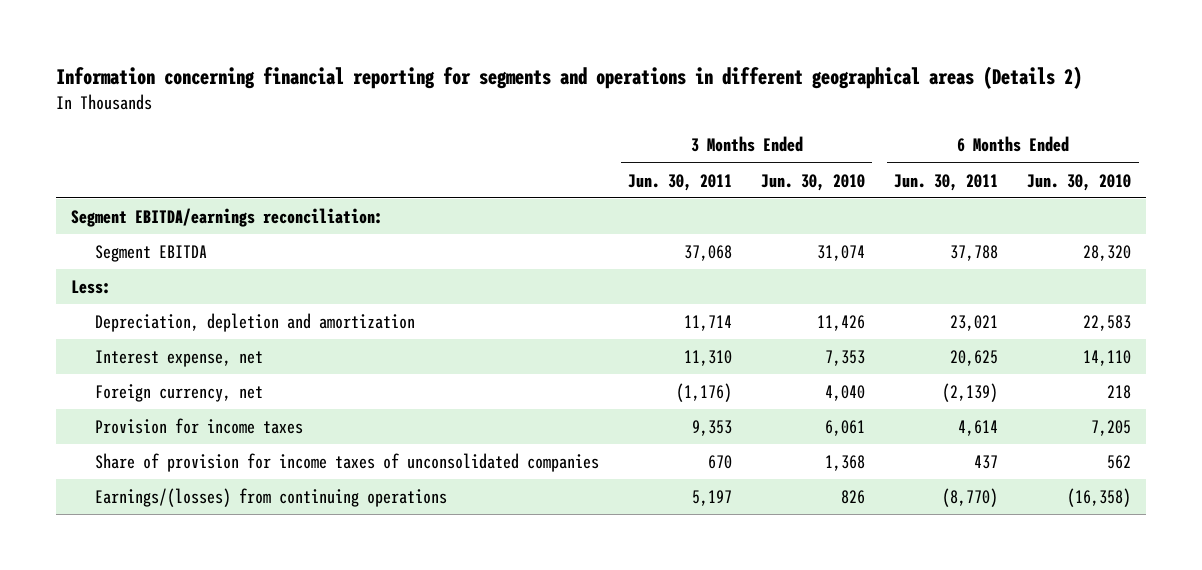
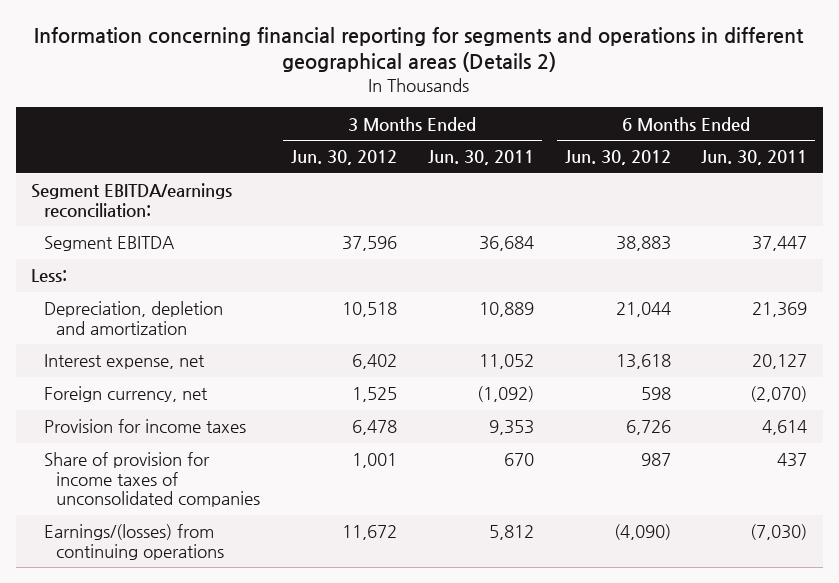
[761,173,866,191] Jun. 30, 2010 -> none
[1027,173,1132,191] Jun. 30, 2010 -> none
none -> [291,150,398,166] Jun. 30, 2012
none -> [564,150,671,166] Jun. 30, 2012
[683,245,732,262] 37,068 -> [478,236,534,252] 36,684
[950,245,999,262] 37,788 -> [752,236,808,252] 37,447
[683,315,732,332] 11,714 -> [478,302,534,318] 10,889
[950,315,999,332] 23,021 -> [752,302,808,318] 21,369
[683,350,732,367] 11,310 -> [478,354,534,370] 11,052
[950,350,999,367] 20,625 -> [752,354,808,370] 20,127
[675,383,732,403] (1,176) -> [476,386,534,403] (1,092)
[942,383,999,403] (2,139) -> [750,386,808,403] (2,070)
[691,490,732,507] 5,197 -> [488,525,534,541] 5,812
[942,488,999,508] (8,770) -> [750,524,808,541] (7,030)

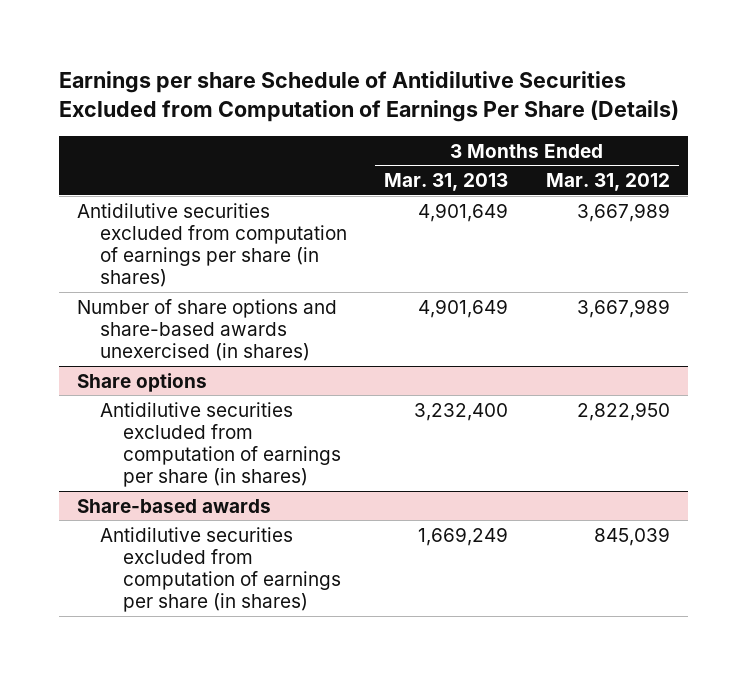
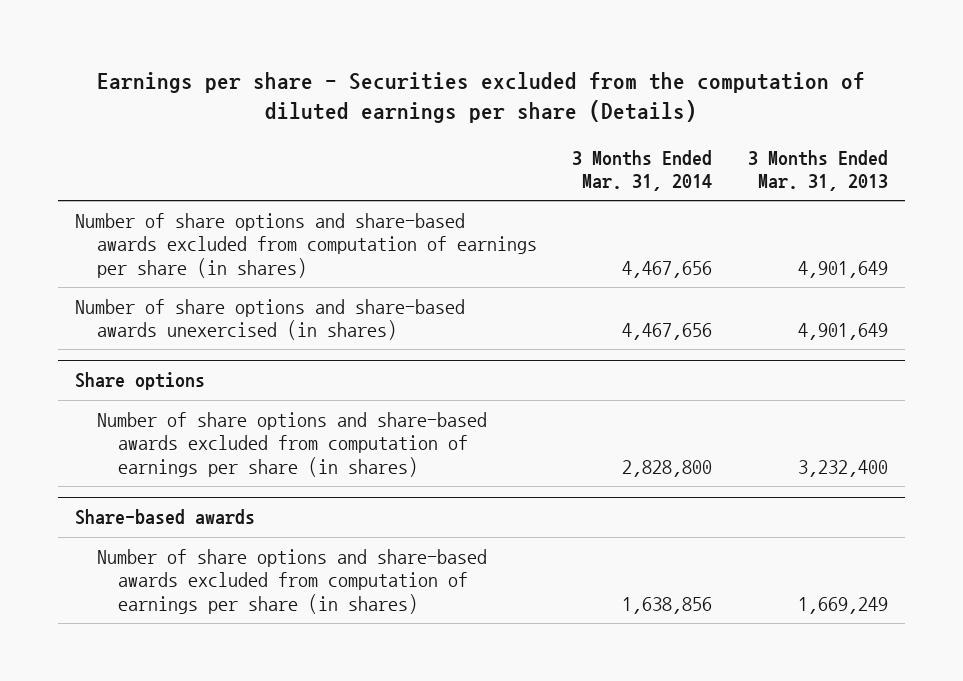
[58,71,679,123] Earnings per share Schedule of Antidilutive Securities Excluded from Computation of Earnings Per Share (Details) -> [97,71,866,124] Earnings per share - Securities excluded from the computation of diluted earnings per share (Details)
[545,173,670,192] Mar. 31, 2012 -> none
none -> [572,149,713,192] 3 Months Ended Mar. 31, 2014
[77,202,348,288] Antidilutive securities excluded from computation of earnings per share (in shares) -> [75,212,537,278] Number of share options and share-based awards excluded from computation of earnings per share (in shares)
[100,401,341,488] Antidilutive securities excluded from computation of earnings per share (in shares) -> [96,411,487,477] Number of share options and share-based awards excluded from computation of earnings per share (in shares)
[100,526,341,613] Antidilutive securities excluded from computation of earnings per share (in shares) -> [96,548,487,614] Number of share options and share-based awards excluded from computation of earnings per share (in shares)

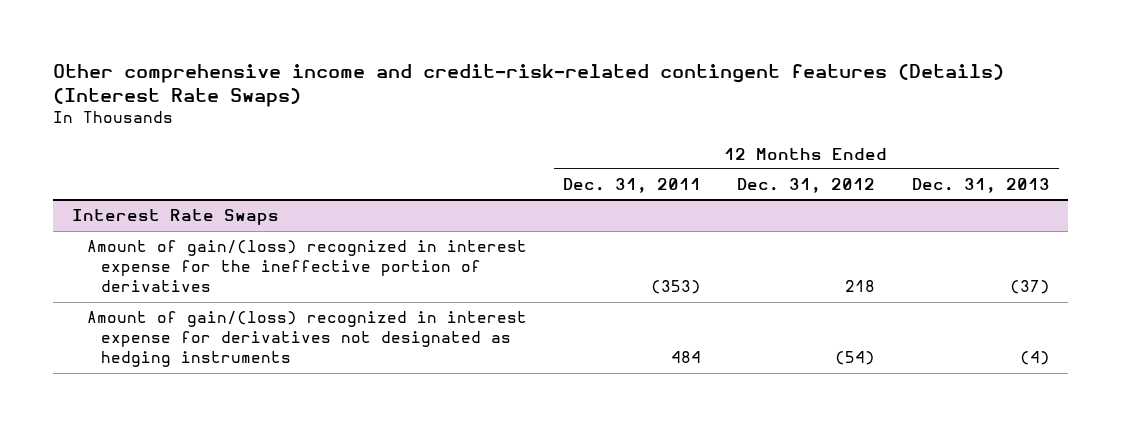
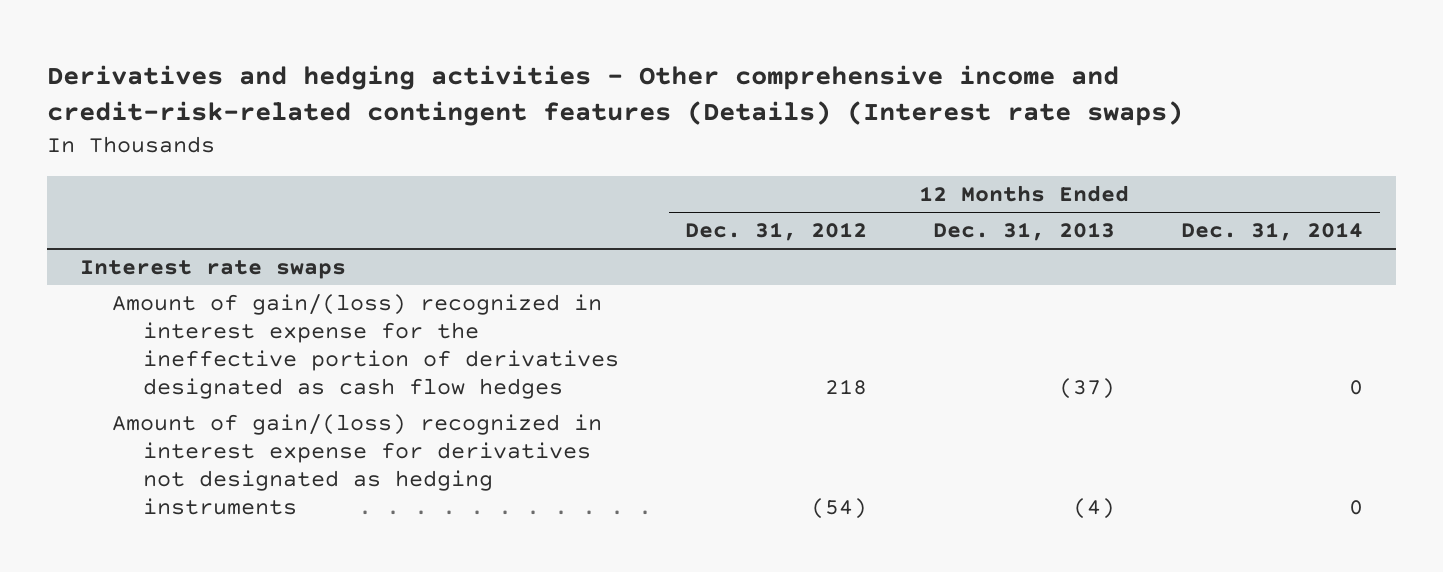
[53,63,1005,107] Other comprehensive income and credit-risk-related contingent features (Details) (Interest Rate Swaps) -> [46,64,1183,127] Derivatives and hedging activities - Other comprehensive income and credit-risk-related contingent features (Details) (Interest rate swaps)
[562,178,701,194] Dec. 31, 2011 -> none
none -> [1181,222,1364,242] Dec. 31, 2014
[71,209,279,226] Interest Rate Swaps -> [79,259,346,279] Interest rate swaps
[86,240,527,293] Amount of gain/(loss) recognized in interest expense for the ineffective portion of derivatives -> [111,293,620,399] Amount of gain/(loss) recognized in interest expense for the ineffective portion of derivatives designated as cash flow hedges

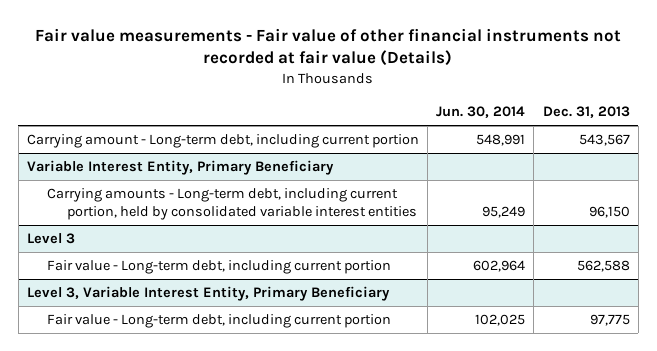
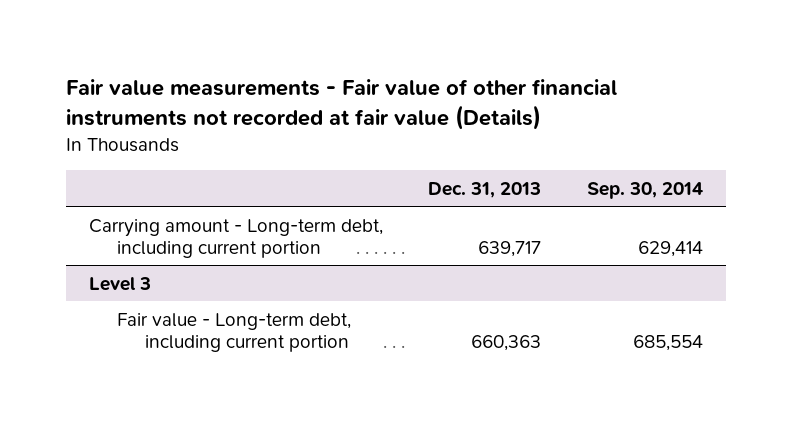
[436,105,526,118] Jun. 30, 2014 -> none
none -> [587,181,704,199] Sep. 30, 2014
[26,160,334,176] Variable Interest Entity, Primary Beneficiary -> none
[46,188,417,220] Carrying amounts - Long-term debt, including current portion, held by consolidated variable interest entities -> none
[578,134,630,147] 543,567 -> [478,240,542,257] 639,717
[26,286,390,302] Level 3, Variable Interest Entity, Primary Beneficiary -> none
[46,314,391,329] Fair value - Long-term debt, including current portion -> none
[576,260,630,273] 562,588 -> [471,334,542,351] 660,363

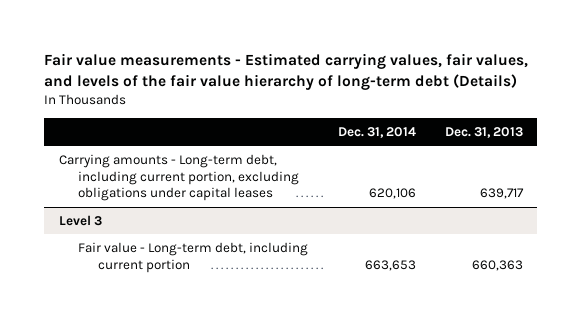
[65,79,617,131] Fair value measurements - Fair value of other financial instruments not recorded at fair value (Details) -> [44,53,529,91] Fair value measurements - Estimated carrying values, fair values, and levels of the fair value hierarchy of long-term debt (Details)
[587,181,704,199] Sep. 30, 2014 -> none
none -> [337,126,416,138] Dec. 31, 2014
[88,218,383,258] Carrying amount - Long-term debt, including current portion -> [59,153,300,202] Carrying amounts - Long-term debt, including current portion, excluding obligations under capital leases

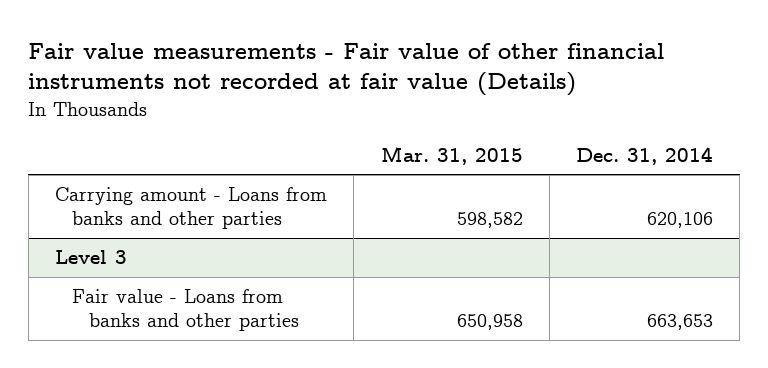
[44,53,529,91] Fair value measurements - Estimated carrying values, fair values, and levels of the fair value hierarchy of long-term debt (Details) -> [28,42,665,97] Fair value measurements - Fair value of other financial instruments not recorded at fair value (Details)
[444,126,523,138] Dec. 31, 2013 -> none
none -> [380,145,523,165] Mar. 31, 2015
[59,153,300,202] Carrying amounts - Long-term debt, including current portion, excluding obligations under capital leases -> [55,187,328,230] Carrying amount - Loans from banks and other parties
[78,241,309,273] Fair value - Long-term debt, including current portion -> [72,289,300,332] Fair value - Loans from banks and other parties

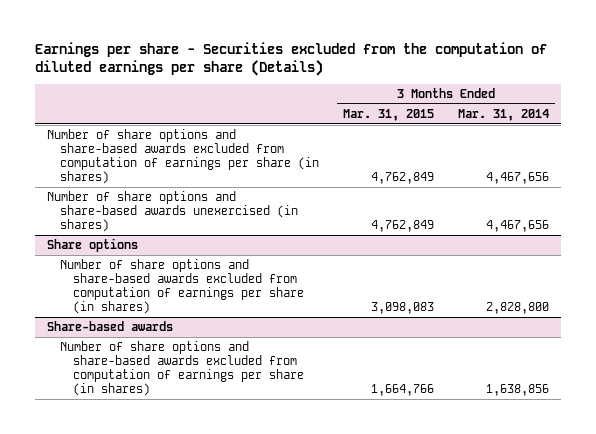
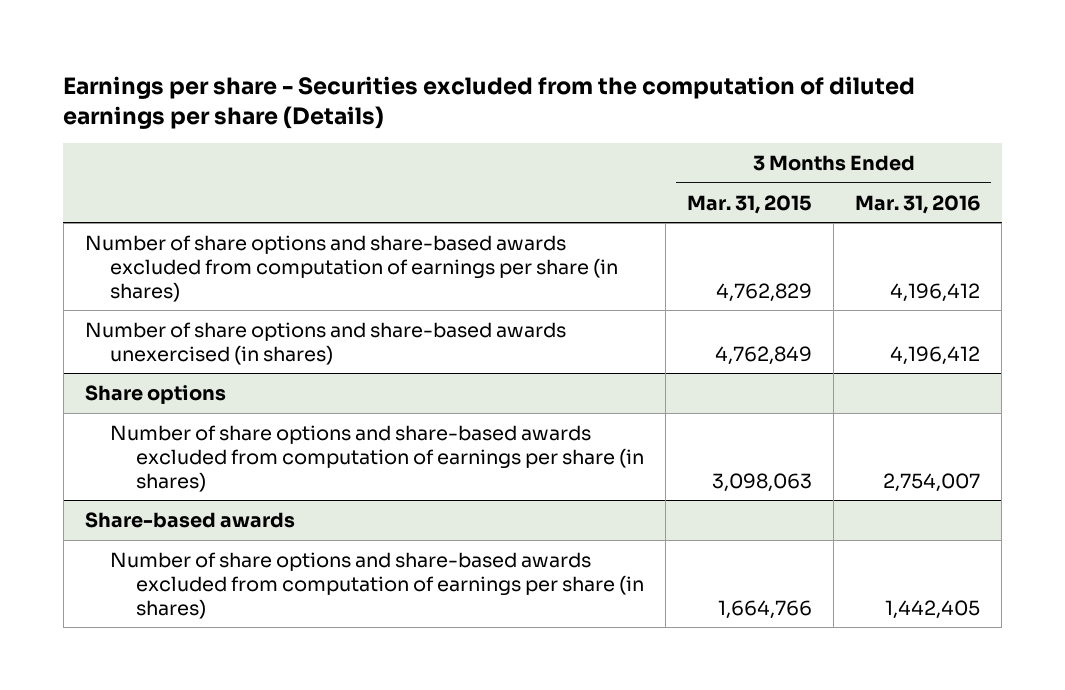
[458,109,550,122] Mar. 31, 2014 -> none
none -> [855,194,981,214] Mar. 31, 2016
[371,172,435,185] 4,762,849 -> [716,282,813,302] 4,762,829
[371,302,435,315] 3,098,083 -> [712,472,813,492] 3,098,063

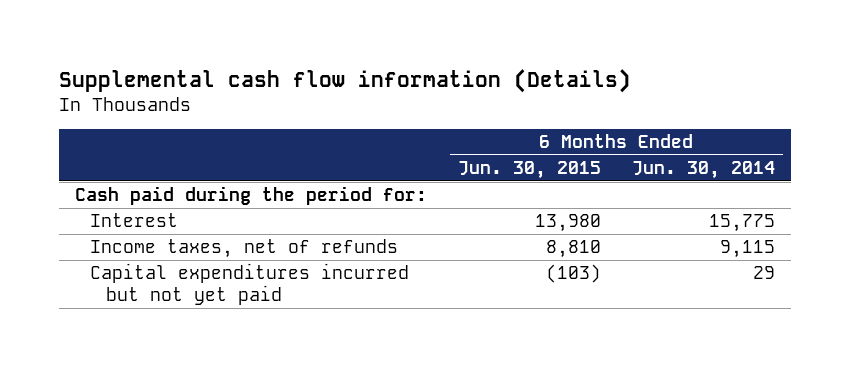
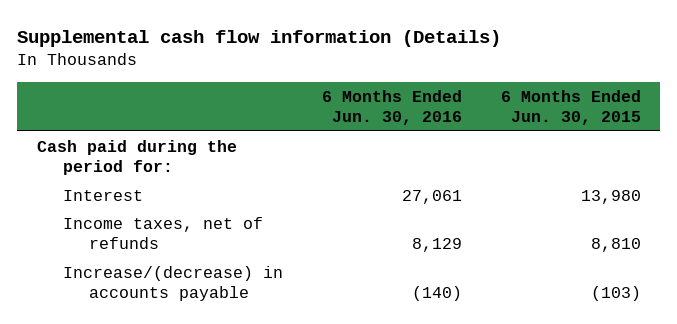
[632,161,776,180] Jun. 30, 2014 -> none
none -> [321,89,462,125] 6 Months Ended Jun. 30, 2016
[90,263,410,305] Capital expenditures incurred but not yet paid -> none
none -> [62,265,283,301] Increase/(decrease) in accounts payable

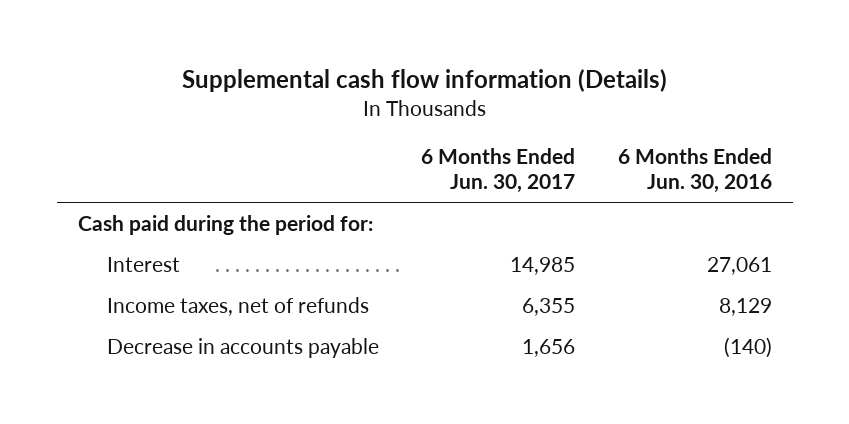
[500,89,641,125] 6 Months Ended Jun. 30, 2015 -> none
none -> [421,147,576,194] 6 Months Ended Jun. 30, 2017
[62,265,283,301] Increase/(decrease) in accounts payable -> [106,337,379,358] Decrease in accounts payable

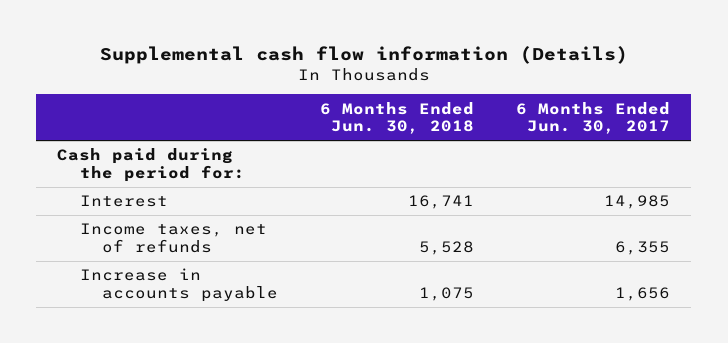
[617,147,772,194] 6 Months Ended Jun. 30, 2016 -> none
none -> [320,101,475,135] 6 Months Ended Jun. 30, 2018
[106,337,379,358] Decrease in accounts payable -> [79,268,279,302] Increase in accounts payable

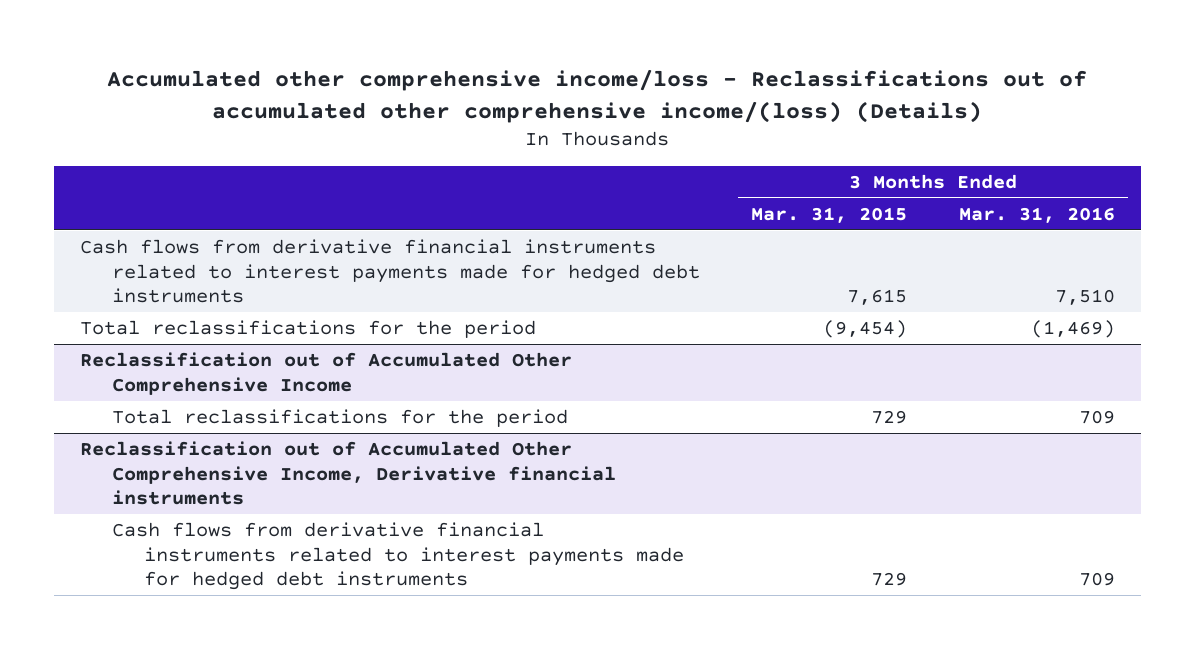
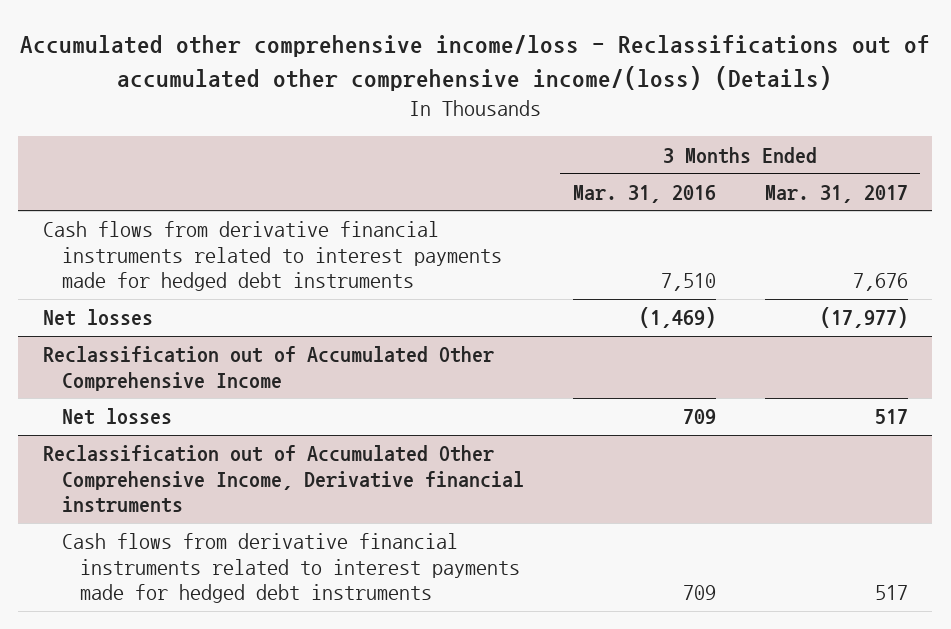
[751,206,908,223] Mar. 31, 2015 -> none
none -> [764,184,908,203] Mar. 31, 2017
[79,320,536,339] Total reclassifications for the period -> [42,309,153,327] Net losses
[111,409,568,428] Total reclassifications for the period -> [61,408,172,426] Net losses

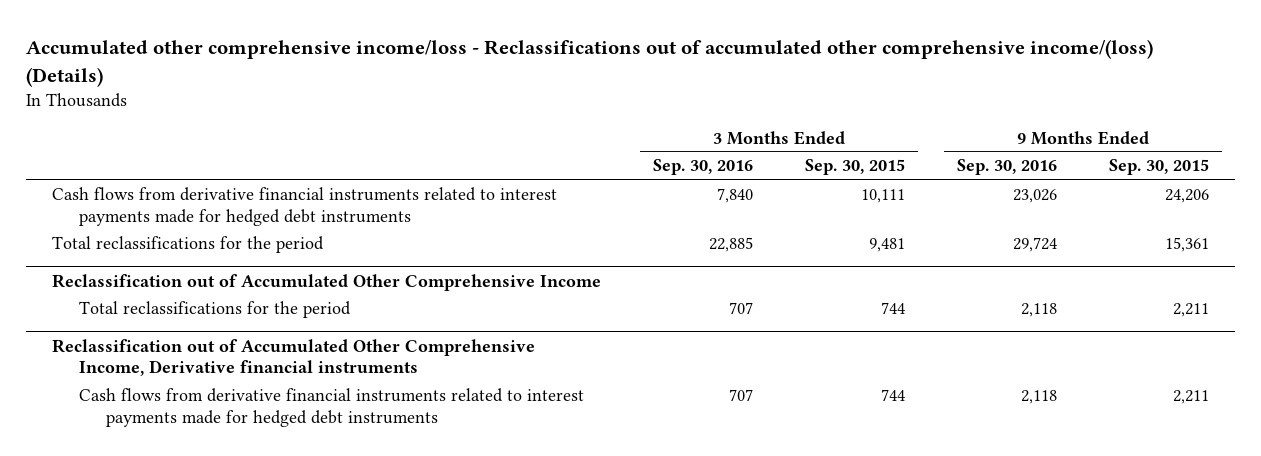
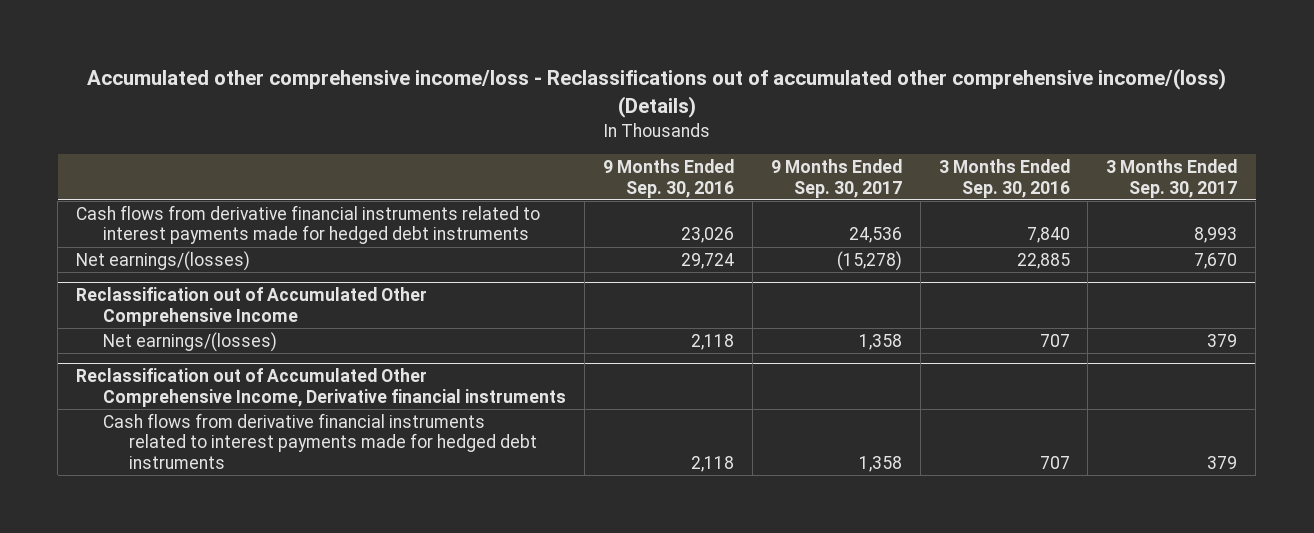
[804,159,905,176] Sep. 30, 2015 -> none
[1108,159,1209,176] Sep. 30, 2015 -> none
none -> [770,159,902,198] 9 Months Ended Sep. 30, 2017
none -> [1106,159,1238,198] 3 Months Ended Sep. 30, 2017
[52,235,325,253] Total reclassifications for the period -> [76,250,251,271] Net earnings/(losses)
[78,300,351,318] Total reclassifications for the period -> [102,331,277,352] Net earnings/(losses)

